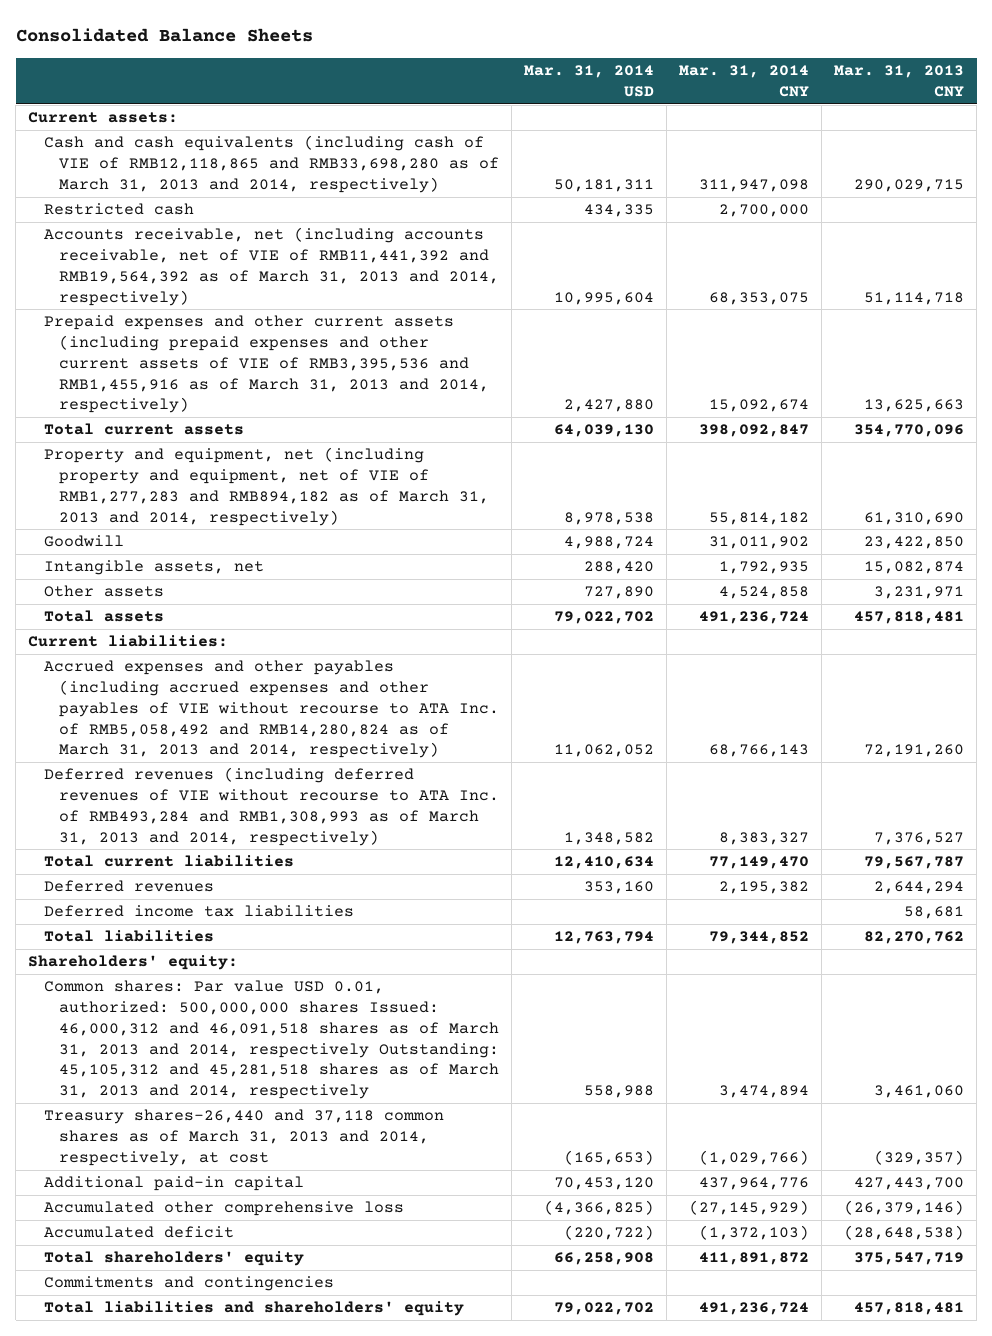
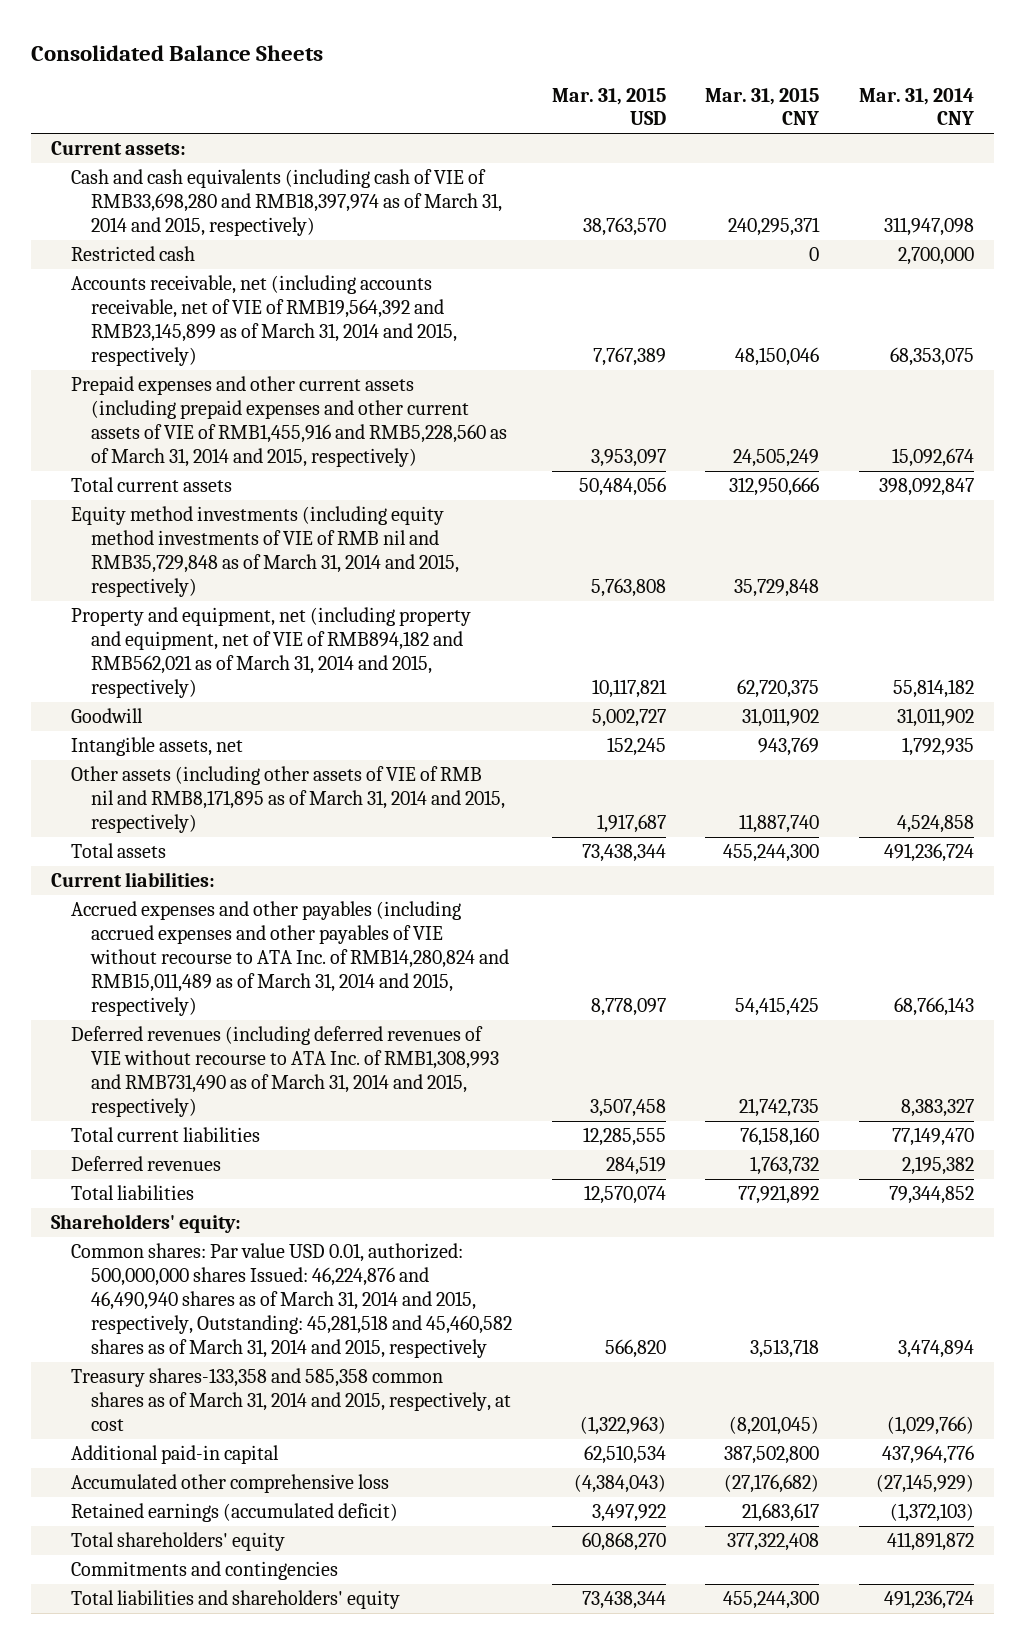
[524,65,655,97] Mar. 31, 2014 USD -> none
[834,65,965,97] Mar. 31, 2013 CNY -> none
none -> [551,87,666,126] Mar. 31, 2015 USD
none -> [705,87,820,126] Mar. 31, 2015 CNY
[43,135,500,193] Cash and cash equivalents (including cash of VIE of RMB12,118,865 and RMB33,698,280 as of March 31, 2013 and 2014, respectively) -> [70,169,503,236] Cash and cash equivalents (including cash of VIE of RMB33,698,280 and RMB18,397,974 as of March 31, 2014 and 2015, respectively)
[43,227,500,306] Accounts receivable, net (including accounts receivable, net of VIE of RMB11,441,392 and RMB19,564,392 as of March 31, 2013 and 2014, respectively) -> [70,275,458,366] Accounts receivable, net (including accounts receivable, net of VIE of RMB19,564,392 and RMB23,145,899 as of March 31, 2014 and 2015, respectively)
[43,315,490,414] Prepaid expenses and other current assets (including prepaid expenses and other current assets of VIE of RMB3,395,536 and RMB1,455,916 as of March 31, 2013 and 2014, respectively) -> [70,376,508,467] Prepaid expenses and other current assets (including prepaid expenses and other current assets of VIE of RMB1,455,916 and RMB5,228,560 as of March 31, 2014 and 2015, respectively)
none -> [70,506,460,597] Equity method investments (including equity method investments of VIE of RMB nil and RMB35,729,848 as of March 31, 2014 and 2015, respectively)
[43,447,490,526] Property and equipment, net (including property and equipment, net of VIE of RMB1,277,283 and RMB894,182 as of March 31, 2013 and 2014, respectively) -> [70,607,471,698] Property and equipment, net (including property and equipment, net of VIE of RMB894,182 and RMB562,021 as of March 31, 2014 and 2015, respectively)
[43,585,164,598] Other assets -> [70,766,506,833] Other assets (including other assets of VIE of RMB nil and RMB8,171,895 as of March 31, 2014 and 2015, respectively)
[43,660,500,759] Accrued expenses and other payables (including accrued expenses and other payables of VIE without recourse to ATA Inc. of RMB5,058,492 and RMB14,280,824 as of March 31, 2013 and 2014, respectively) -> [70,901,510,1016] Accrued expenses and other payables (including accrued expenses and other payables of VIE without recourse to ATA Inc. of RMB14,280,824 and RMB15,011,489 as of March 31, 2014 and 2015, respectively)
[43,767,500,846] Deferred revenues (including deferred revenues of VIE without recourse to ATA Inc. of RMB493,284 and RMB1,308,993 as of March 31, 2013 and 2014, respectively) -> [70,1026,500,1117] Deferred revenues (including deferred revenues of VIE without recourse to ATA Inc. of RMB1,308,993 and RMB731,490 as of March 31, 2014 and 2015, respectively)
[43,905,354,918] Deferred income tax liabilities -> none
[43,980,500,1100] Common shares: Par value USD 0.01, authorized: 500,000,000 shares Issued: 46,000,312 and 46,091,518 shares as of March 31, 2013 and 2014, respectively Outstanding: 45,105,312 and 45,281,518 shares as of March 31, 2013 and 2014, respectively -> [70,1243,513,1358] Common shares: Par value USD 0.01, authorized: 500,000,000 shares Issued: 46,224,876 and 46,490,940 shares as of March 31, 2014 and 2015, respectively, Outstanding: 45,281,518 and 45,460,582 shares as of March 31, 2014 and 2015, respectively
[43,1109,444,1166] Treasury shares-26,440 and 37,118 common shares as of March 31, 2013 and 2014, respectively, at cost -> [70,1368,512,1431] Treasury shares-133,358 and 585,358 common shares as of March 31, 2014 and 2015, respectively, at cost
[43,1226,234,1239] Accumulated deficit -> [70,1503,398,1523] Retained earnings (accumulated deficit)

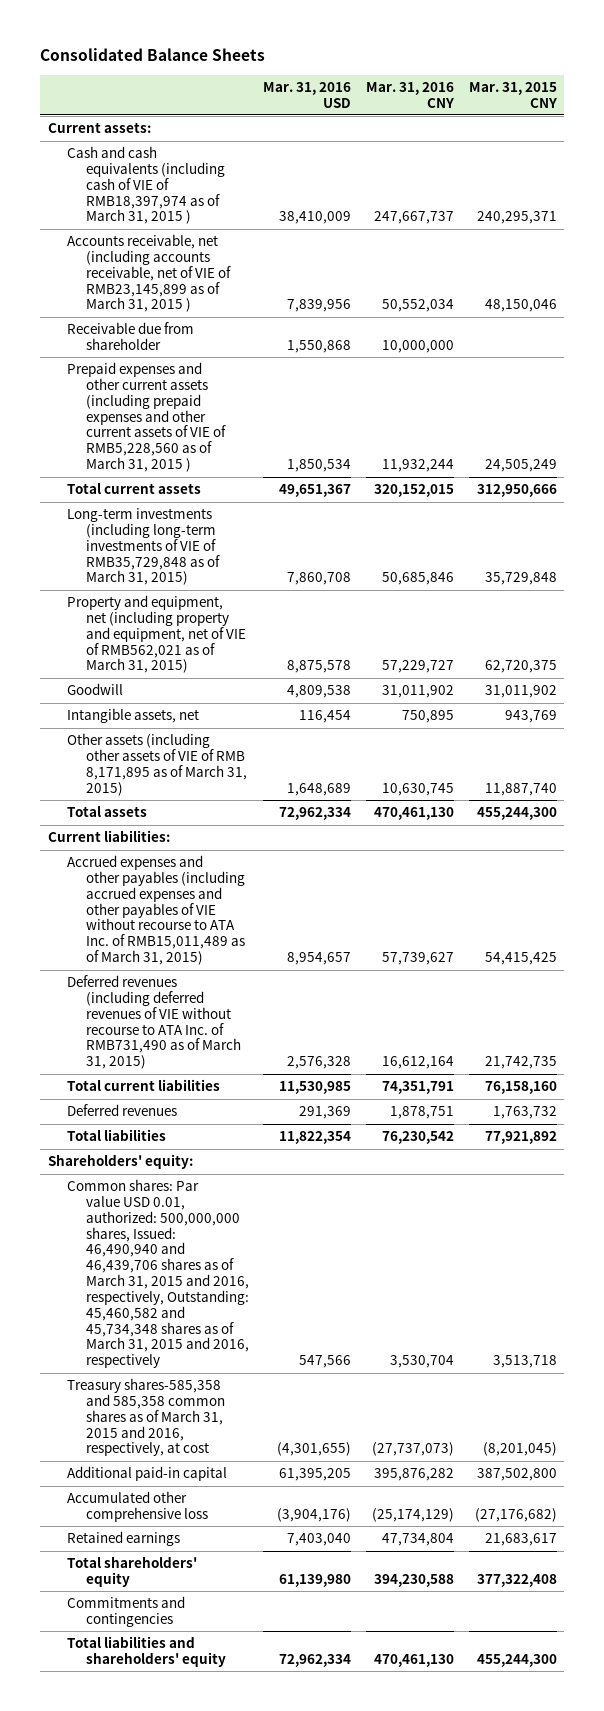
[551,87,666,126] Mar. 31, 2015 USD -> none
[858,87,974,126] Mar. 31, 2014 CNY -> none
none -> [263,81,352,108] Mar. 31, 2016 USD
none -> [366,81,455,108] Mar. 31, 2016 CNY
[70,246,195,262] Restricted cash -> none
[70,169,503,236] Cash and cash equivalents (including cash of VIE of RMB33,698,280 and RMB18,397,974 as of March 31, 2014 and 2015, respectively) -> [66,146,225,225] Cash and cash equivalents (including cash of VIE of RMB18,397,974 as of March 31, 2015 )
[70,275,458,366] Accounts receivable, net (including accounts receivable, net of VIE of RMB19,564,392 and RMB23,145,899 as of March 31, 2014 and 2015, respectively) -> [66,234,231,313] Accounts receivable, net (including accounts receivable, net of VIE of RMB23,145,899 as of March 31, 2015 )
none -> [66,322,194,351] Receivable due from shareholder
[70,376,508,467] Prepaid expenses and other current assets (including prepaid expenses and other current assets of VIE of RMB1,455,916 and RMB5,228,560 as of March 31, 2014 and 2015, respectively) -> [66,362,226,473] Prepaid expenses and other current assets (including prepaid expenses and other current assets of VIE of RMB5,228,560 as of March 31, 2015 )
[70,506,460,597] Equity method investments (including equity method investments of VIE of RMB nil and RMB35,729,848 as of March 31, 2014 and 2015, respectively) -> [66,508,220,586] Long-term investments (including long-term investments of VIE of RMB35,729,848 as of March 31, 2015)
[70,607,471,698] Property and equipment, net (including property and equipment, net of VIE of RMB894,182 and RMB562,021 as of March 31, 2014 and 2015, respectively) -> [66,595,246,674] Property and equipment, net (including property and equipment, net of VIE of RMB562,021 as of March 31, 2015)
[70,766,506,833] Other assets (including other assets of VIE of RMB nil and RMB8,171,895 as of March 31, 2014 and 2015, respectively) -> [66,733,247,796] Other assets (including other assets of VIE of RMB 8,171,895 as of March 31, 2015)
[70,901,510,1016] Accrued expenses and other payables (including accrued expenses and other payables of VIE without recourse to ATA Inc. of RMB14,280,824 and RMB15,011,489 as of March 31, 2014 and 2015, respectively) -> [66,855,245,966] Accrued expenses and other payables (including accrued expenses and other payables of VIE without recourse to ATA Inc. of RMB15,011,489 as of March 31, 2015)
[70,1026,500,1117] Deferred revenues (including deferred revenues of VIE without recourse to ATA Inc. of RMB1,308,993 and RMB731,490 as of March 31, 2014 and 2015, respectively) -> [66,975,241,1070] Deferred revenues (including deferred revenues of VIE without recourse to ATA Inc. of RMB731,490 as of March 31, 2015)
[70,1243,513,1358] Common shares: Par value USD 0.01, authorized: 500,000,000 shares Issued: 46,224,876 and 46,490,940 shares as of March 31, 2014 and 2015, respectively, Outstanding: 45,281,518 and 45,460,582 shares as of March 31, 2014 and 2015, respectively -> [66,1179,249,1369] Common shares: Par value USD 0.01, authorized: 500,000,000 shares, Issued: 46,490,940 and 46,439,706 shares as of March 31, 2015 and 2016, respectively, Outstanding: 45,460,582 and 45,734,348 shares as of March 31, 2015 and 2016, respectively
[70,1368,512,1431] Treasury shares-133,358 and 585,358 common shares as of March 31, 2014 and 2015, respectively, at cost -> [66,1378,225,1457] Treasury shares-585,358 and 585,358 common shares as of March 31, 2015 and 2016, respectively, at cost
[70,1503,398,1523] Retained earnings (accumulated deficit) -> [66,1531,180,1547] Retained earnings

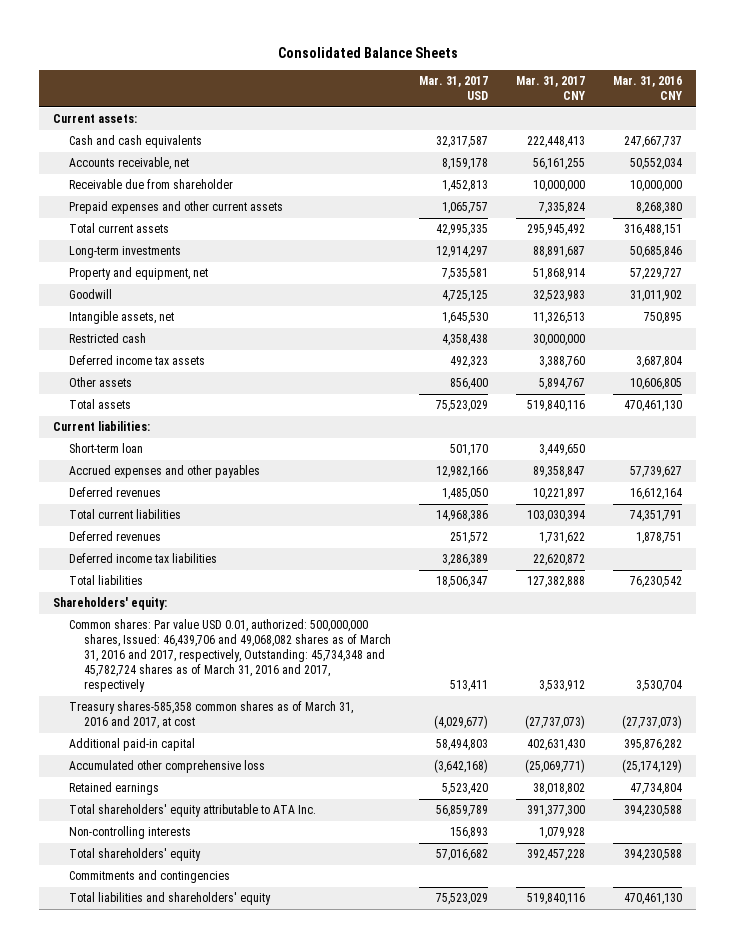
[263,81,352,108] Mar. 31, 2016 USD -> none
[468,81,557,108] Mar. 31, 2015 CNY -> none
none -> [419,76,489,101] Mar. 31, 2017 USD
none -> [516,76,586,101] Mar. 31, 2017 CNY
[66,146,225,225] Cash and cash equivalents (including cash of VIE of RMB18,397,974 as of March 31, 2015 ) -> [68,135,202,149] Cash and cash equivalents
[66,234,231,313] Accounts receivable, net (including accounts receivable, net of VIE of RMB23,145,899 as of March 31, 2015 ) -> [68,157,189,171] Accounts receivable, net
[66,362,226,473] Prepaid expenses and other current assets (including prepaid expenses and other current assets of VIE of RMB5,228,560 as of March 31, 2015 ) -> [68,201,283,215] Prepaid expenses and other current assets
[382,459,455,473] 11,932,244 -> [636,202,683,215] 8,268,380
[374,484,455,498] 320,152,015 -> [624,224,683,237] 316,488,151
[66,508,220,586] Long-term investments (including long-term investments of VIE of RMB35,729,848 as of March 31, 2015) -> [68,246,181,259] Long-term investments
[66,595,246,674] Property and equipment, net (including property and equipment, net of VIE of RMB562,021 as of March 31, 2015) -> [68,267,208,281] Property and equipment, net
[66,733,247,796] Other assets (including other assets of VIE of RMB 8,171,895 as of March 31, 2015) -> none
none -> [68,333,146,344] Restricted cash
none -> [68,355,205,366] Deferred income tax assets
none -> [68,377,132,388] Other assets
none -> [68,443,143,454] Short-term loan
[66,855,245,966] Accrued expenses and other payables (including accrued expenses and other payables of VIE without recourse to ATA Inc. of RMB15,011,489 as of March 31, 2015) -> [68,465,260,479] Accrued expenses and other payables
[66,975,241,1070] Deferred revenues (including deferred revenues of VIE without recourse to ATA Inc. of RMB731,490 as of March 31, 2015) -> [68,487,161,498] Deferred revenues
none -> [68,553,217,564] Deferred income tax liabilities
[66,1179,249,1369] Common shares: Par value USD 0.01, authorized: 500,000,000 shares, Issued: 46,490,940 and 46,439,706 shares as of March 31, 2015 and 2016, respectively, Outstanding: 45,460,582 and 45,734,348 shares as of March 31, 2015 and 2016, respectively -> [68,619,392,693] Common shares: Par value USD 0.01, authorized: 500,000,000 shares, Issued: 46,439,706 and 49,068,082 shares as of March 31, 2016 and 2017, respectively, Outstanding: 45,734,348 and 45,782,724 shares as of March 31, 2016 and 2017, respectively
[66,1378,225,1457] Treasury shares-585,358 and 585,358 common shares as of March 31, 2015 and 2016, respectively, at cost -> [68,701,353,730] Treasury shares-585,358 common shares as of March 31, 2016 and 2017, at cost
none -> [68,804,316,818] Total shareholders' equity attributable to ATA Inc.
none -> [68,826,191,840] Non-controlling interests

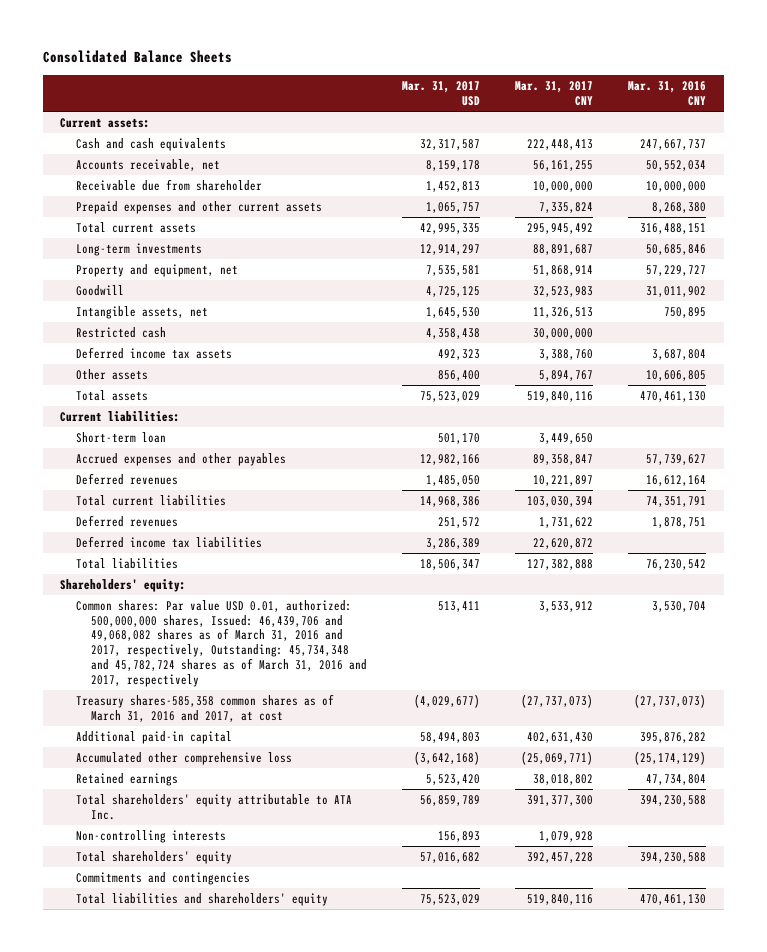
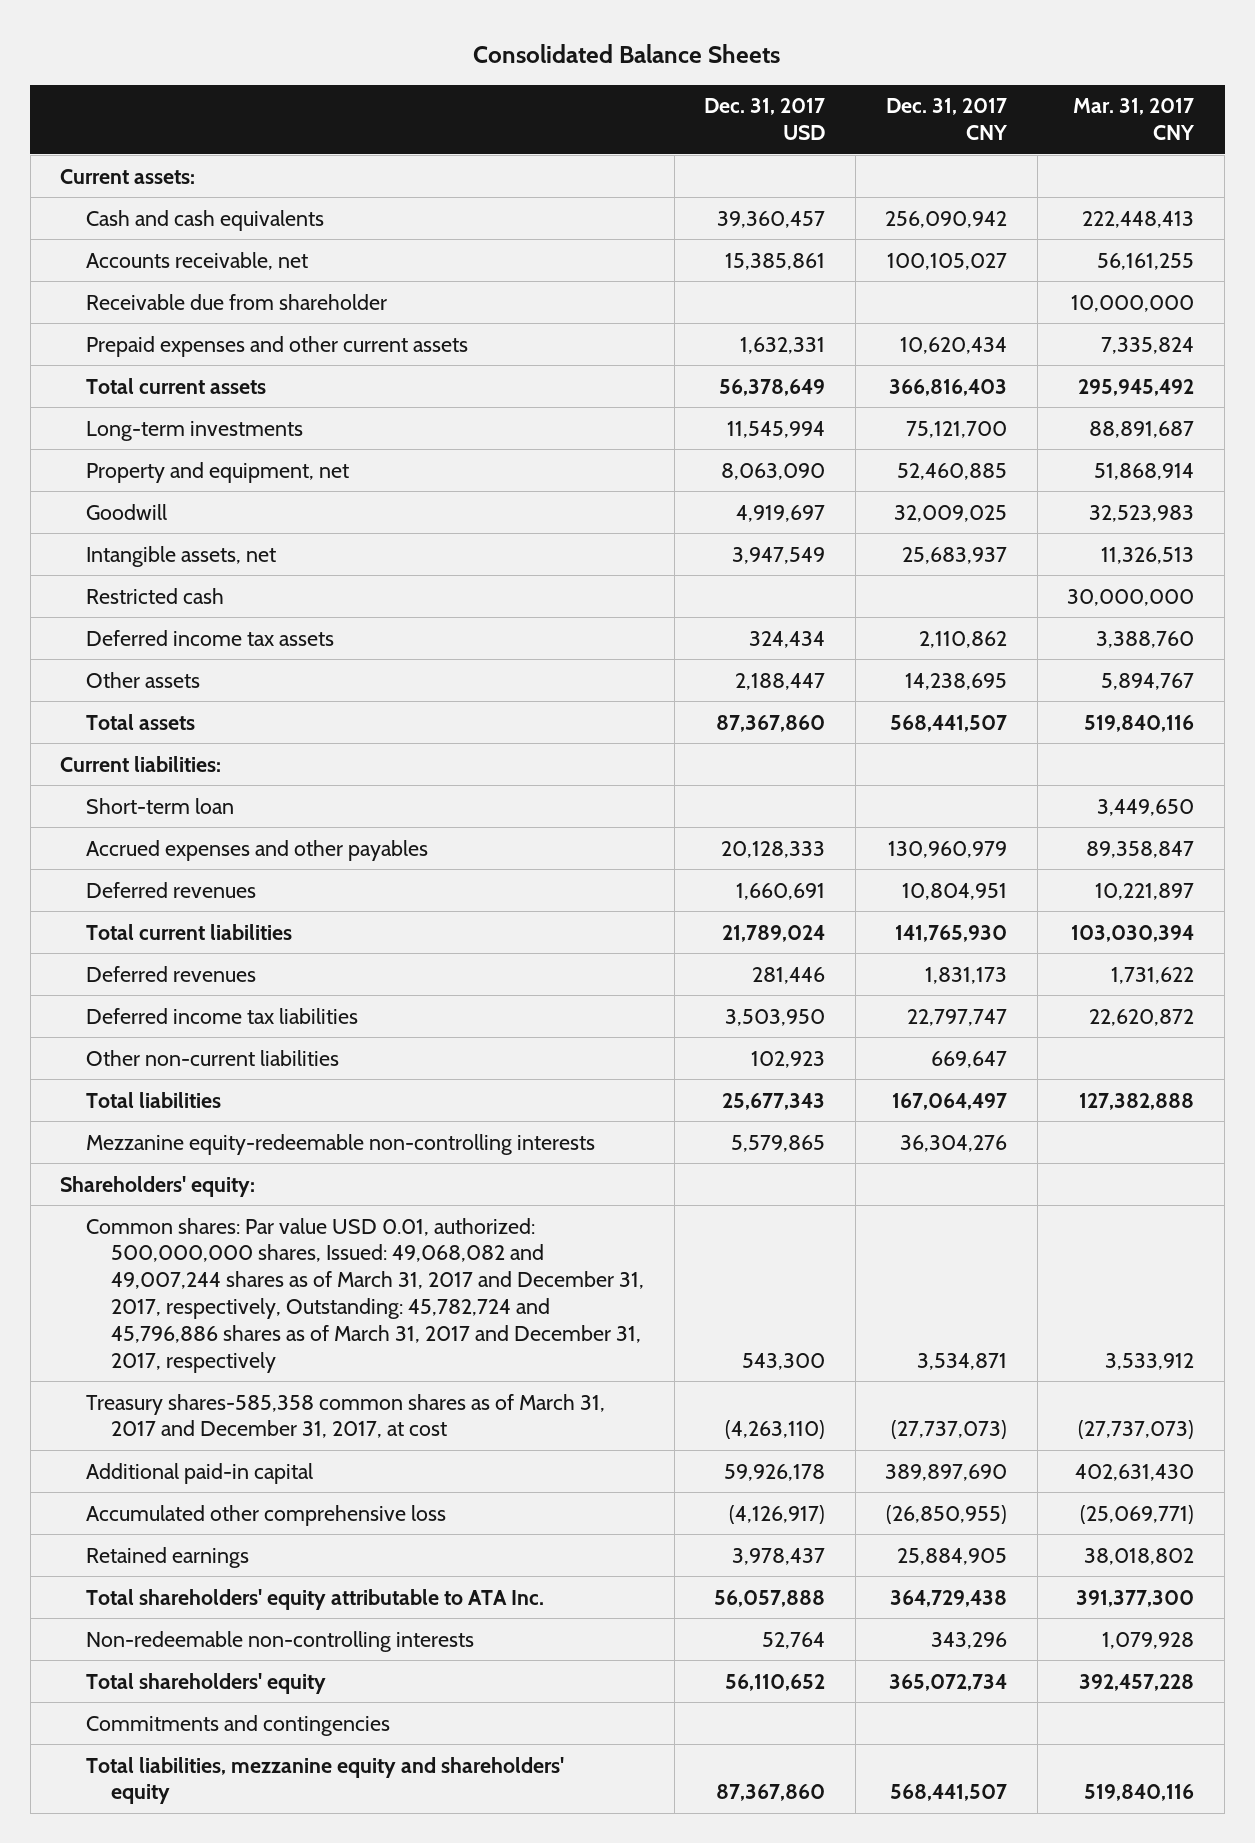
[402,81,481,106] Mar. 31, 2017 USD -> none
[628,81,707,106] Mar. 31, 2016 CNY -> none
none -> [704,98,826,141] Dec. 31, 2017 USD
none -> [886,98,1008,141] Dec. 31, 2017 CNY
none -> [85,1049,339,1066] Other non-current liabilities
none -> [85,1133,595,1155] Mezzanine equity-redeemable non-controlling interests
[75,600,367,687] Common shares: Par value USD 0.01, authorized: 500,000,000 shares, Issued: 46,439,706 and 49,068,082 shares as of March 31, 2016 and 2017, respectively, Outstanding: 45,734,348 and 45,782,724 shares as of March 31, 2016 and 2017, respectively -> [85,1217,645,1373] Common shares: Par value USD 0.01, authorized: 500,000,000 shares, Issued: 49,068,082 and 49,007,244 shares as of March 31, 2017 and December 31, 2017, respectively, Outstanding: 45,782,724 and 45,796,886 shares as of March 31, 2017 and December 31, 2017, respectively
[75,694,334,722] Treasury shares-585,358 common shares as of March 31, 2016 and 2017, at cost -> [85,1393,605,1439] Treasury shares-585,358 common shares as of March 31, 2017 and December 31, 2017, at cost
[75,830,226,844] Non-controlling interests -> [85,1630,474,1652] Non-redeemable non-controlling interests
[75,893,328,907] Total liabilities and shareholders' equity -> [85,1756,564,1805] Total liabilities, mezzanine equity and shareholders' equity

